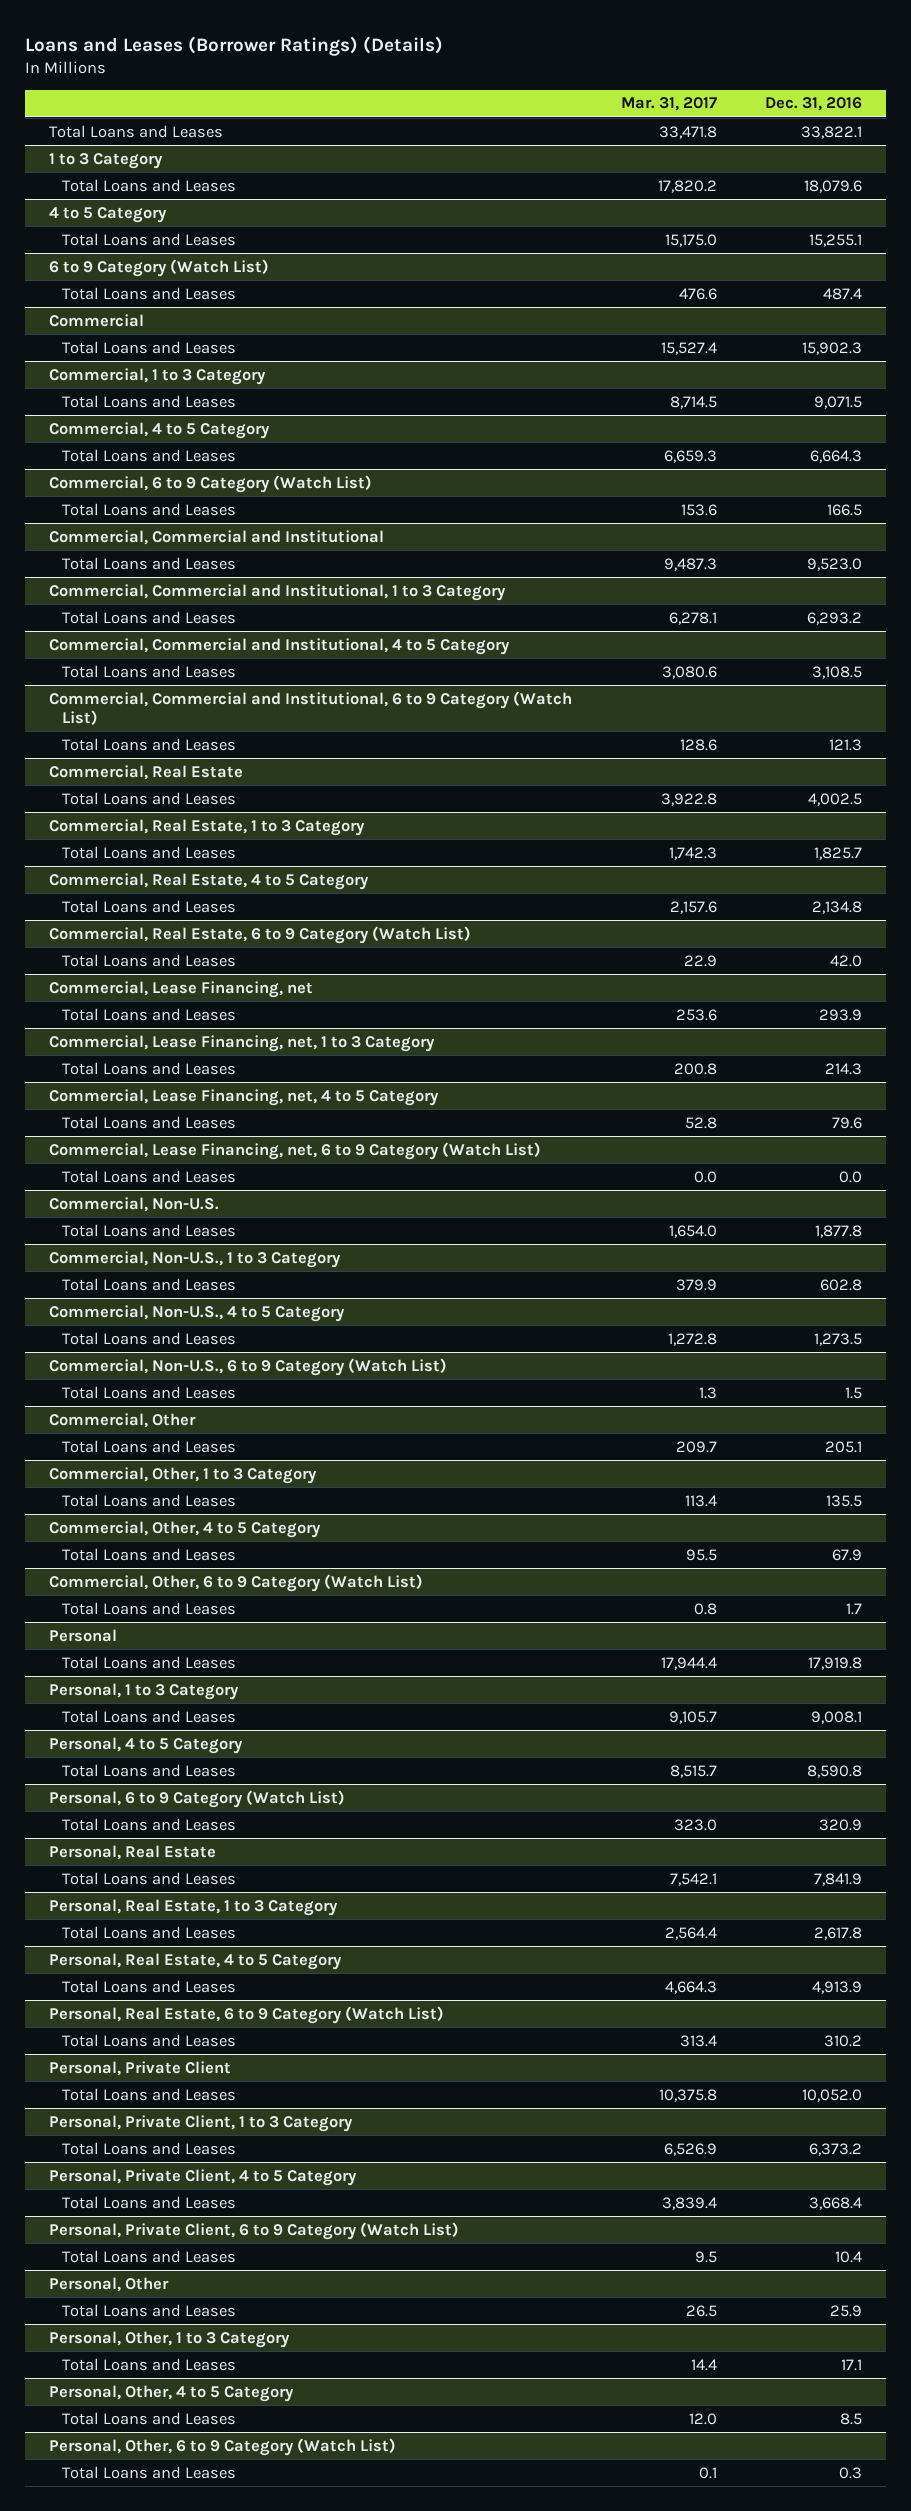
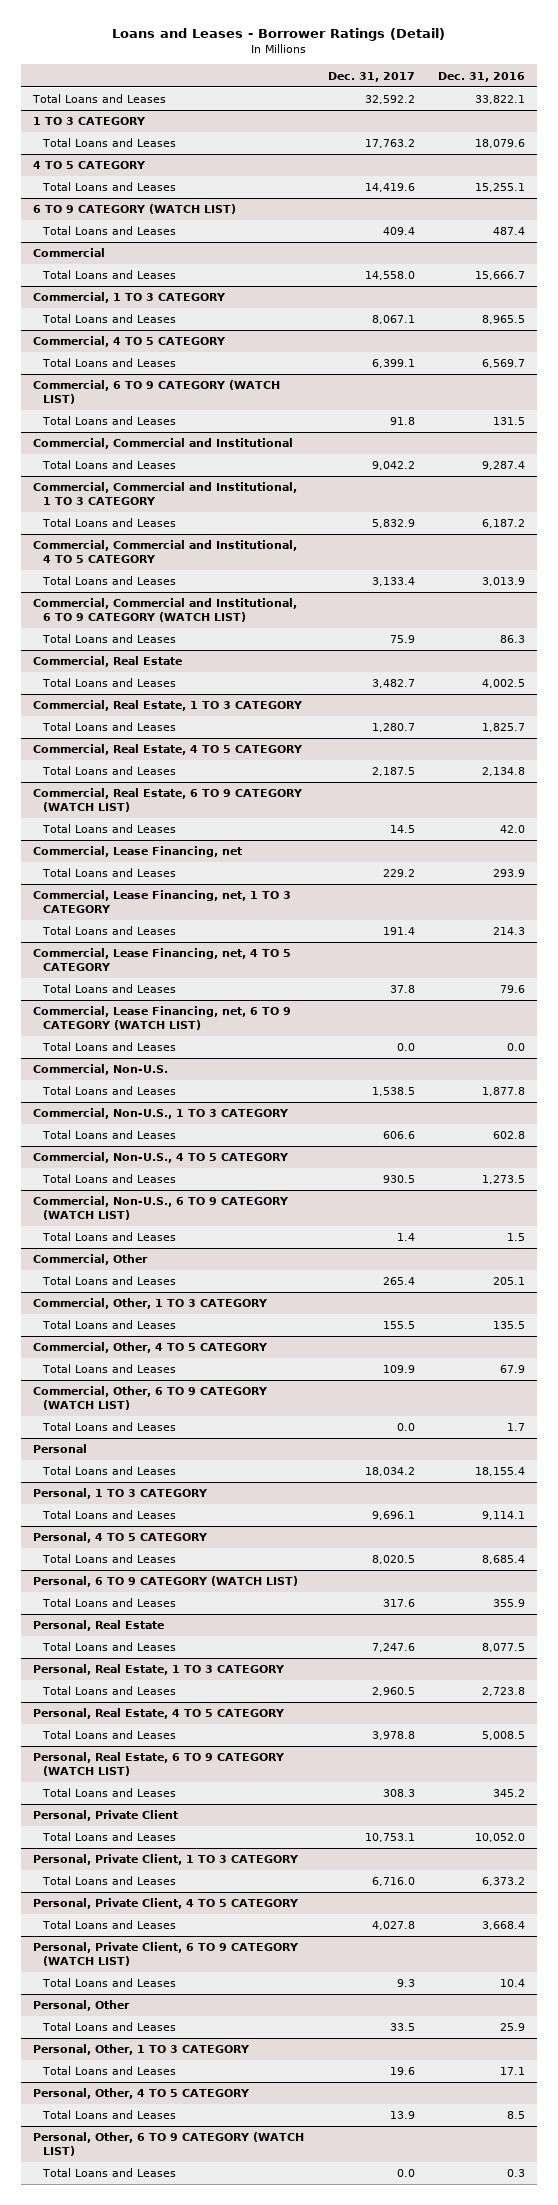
[24,35,443,56] Loans and Leases (Borrower Ratings) (Details) -> [112,28,446,42] Loans and Leases - Borrower Ratings (Detail)
[620,97,717,112] Mar. 31, 2017 -> none
none -> [327,71,415,82] Dec. 31, 2017
[49,152,164,169] 1 to 3 Category -> [33,117,147,126] 1 TO 3 CATEGORY
[49,206,168,223] 4 to 5 Category -> [33,161,147,170] 4 TO 5 CATEGORY
[49,258,270,277] 6 to 9 Category (Watch List) -> [33,204,237,215] 6 TO 9 CATEGORY (WATCH LIST)
[802,341,863,355] 15,902.3 -> [475,271,526,281] 15,666.7
[49,367,267,385] Commercial, 1 to 3 Category -> [33,292,227,304] Commercial, 1 TO 3 CATEGORY
[814,395,863,409] 9,071.5 -> [482,315,526,325] 8,965.5
[49,421,271,439] Commercial, 4 to 5 Category -> [33,336,227,348] Commercial, 4 TO 5 CATEGORY
[810,449,863,463] 6,664.3 -> [482,359,526,369] 6,569.7
[49,474,373,493] Commercial, 6 to 9 Category (Watch List) -> [33,380,281,404] Commercial, 6 TO 9 CATEGORY (WATCH LIST)
[827,503,863,516] 166.5 -> [493,417,526,426] 131.5
[807,557,863,571] 9,523.0 -> [482,461,526,471] 9,287.4
[49,583,507,601] Commercial, Commercial and Institutional, 1 to 3 Category -> [33,482,298,505] Commercial, Commercial and Institutional, 1 TO 3 CATEGORY
[807,611,863,625] 6,293.2 -> [482,519,526,529] 6,187.2
[49,637,511,655] Commercial, Commercial and Institutional, 4 to 5 Category -> [33,540,298,563] Commercial, Commercial and Institutional, 4 TO 5 CATEGORY
[812,665,863,679] 3,108.5 -> [482,577,526,587] 3,013.9
[49,690,573,726] Commercial, Commercial and Institutional, 6 to 9 Category (Watch List) -> [33,598,298,622] Commercial, Commercial and Institutional, 6 TO 9 CATEGORY (WATCH LIST)
[829,738,863,751] 121.3 -> [500,635,526,644] 86.3
[49,818,366,836] Commercial, Real Estate, 1 to 3 Category -> [33,700,304,712] Commercial, Real Estate, 1 TO 3 CATEGORY
[49,872,370,890] Commercial, Real Estate, 4 to 5 Category -> [33,744,304,756] Commercial, Real Estate, 4 TO 5 CATEGORY
[49,925,472,944] Commercial, Real Estate, 6 to 9 Category (Watch List) -> [33,788,304,812] Commercial, Real Estate, 6 TO 9 CATEGORY (WATCH LIST)
[49,1034,436,1052] Commercial, Lease Financing, net, 1 to 3 Category -> [33,890,292,913] Commercial, Lease Financing, net, 1 TO 3 CATEGORY
[49,1088,440,1106] Commercial, Lease Financing, net, 4 to 5 Category -> [33,948,292,971] Commercial, Lease Financing, net, 4 TO 5 CATEGORY
[49,1141,542,1160] Commercial, Lease Financing, net, 6 to 9 Category (Watch List) -> [33,1006,292,1030] Commercial, Lease Financing, net, 6 TO 9 CATEGORY (WATCH LIST)
[49,1250,342,1268] Commercial, Non-U.S., 1 to 3 Category -> [33,1108,290,1120] Commercial, Non-U.S., 1 TO 3 CATEGORY
[49,1304,346,1322] Commercial, Non-U.S., 4 to 5 Category -> [33,1152,290,1164] Commercial, Non-U.S., 4 TO 5 CATEGORY
[49,1357,448,1376] Commercial, Non-U.S., 6 to 9 Category (Watch List) -> [33,1196,290,1220] Commercial, Non-U.S., 6 TO 9 CATEGORY (WATCH LIST)
[49,1466,318,1484] Commercial, Other, 1 to 3 Category -> [33,1298,269,1310] Commercial, Other, 1 TO 3 CATEGORY
[49,1520,322,1538] Commercial, Other, 4 to 5 Category -> [33,1342,269,1354] Commercial, Other, 4 TO 5 CATEGORY
[49,1573,424,1592] Commercial, Other, 6 to 9 Category (Watch List) -> [33,1386,269,1410] Commercial, Other, 6 TO 9 CATEGORY (WATCH LIST)
[808,1656,863,1670] 17,919.8 -> [475,1467,526,1477] 18,155.4
[49,1682,240,1700] Personal, 1 to 3 Category -> [33,1488,209,1500] Personal, 1 TO 3 CATEGORY
[811,1710,863,1724] 9,008.1 -> [482,1511,526,1521] 9,114.1
[49,1736,244,1754] Personal, 4 to 5 Category -> [33,1532,209,1544] Personal, 4 TO 5 CATEGORY
[807,1764,863,1778] 8,590.8 -> [482,1555,526,1565] 8,685.4
[49,1789,346,1808] Personal, 6 to 9 Category (Watch List) -> [33,1576,299,1588] Personal, 6 TO 9 CATEGORY (WATCH LIST)
[819,1818,863,1831] 320.9 -> [493,1599,526,1608] 355.9
[814,1872,863,1886] 7,841.9 -> [482,1643,526,1653] 8,077.5
[49,1898,339,1916] Personal, Real Estate, 1 to 3 Category -> [33,1664,286,1676] Personal, Real Estate, 1 TO 3 CATEGORY
[814,1926,863,1940] 2,617.8 -> [482,1687,526,1697] 2,723.8
[49,1952,343,1970] Personal, Real Estate, 4 to 5 Category -> [33,1708,286,1720] Personal, Real Estate, 4 TO 5 CATEGORY
[812,1980,863,1994] 4,913.9 -> [482,1731,526,1741] 5,008.5
[49,2005,445,2024] Personal, Real Estate, 6 to 9 Category (Watch List) -> [33,1752,286,1776] Personal, Real Estate, 6 TO 9 CATEGORY (WATCH LIST)
[824,2034,863,2047] 310.2 -> [493,1789,526,1798] 345.2
[49,2114,354,2132] Personal, Private Client, 1 to 3 Category -> [33,1854,300,1866] Personal, Private Client, 1 TO 3 CATEGORY
[49,2168,358,2186] Personal, Private Client, 4 to 5 Category -> [33,1898,300,1910] Personal, Private Client, 4 TO 5 CATEGORY
[49,2221,460,2240] Personal, Private Client, 6 to 9 Category (Watch List) -> [33,1942,300,1966] Personal, Private Client, 6 TO 9 CATEGORY (WATCH LIST)
[49,2330,291,2348] Personal, Other, 1 to 3 Category -> [33,2044,251,2056] Personal, Other, 1 TO 3 CATEGORY
[49,2384,295,2402] Personal, Other, 4 to 5 Category -> [33,2088,251,2100] Personal, Other, 4 TO 5 CATEGORY
[49,2437,397,2456] Personal, Other, 6 to 9 Category (Watch List) -> [33,2132,305,2156] Personal, Other, 6 TO 9 CATEGORY (WATCH LIST)

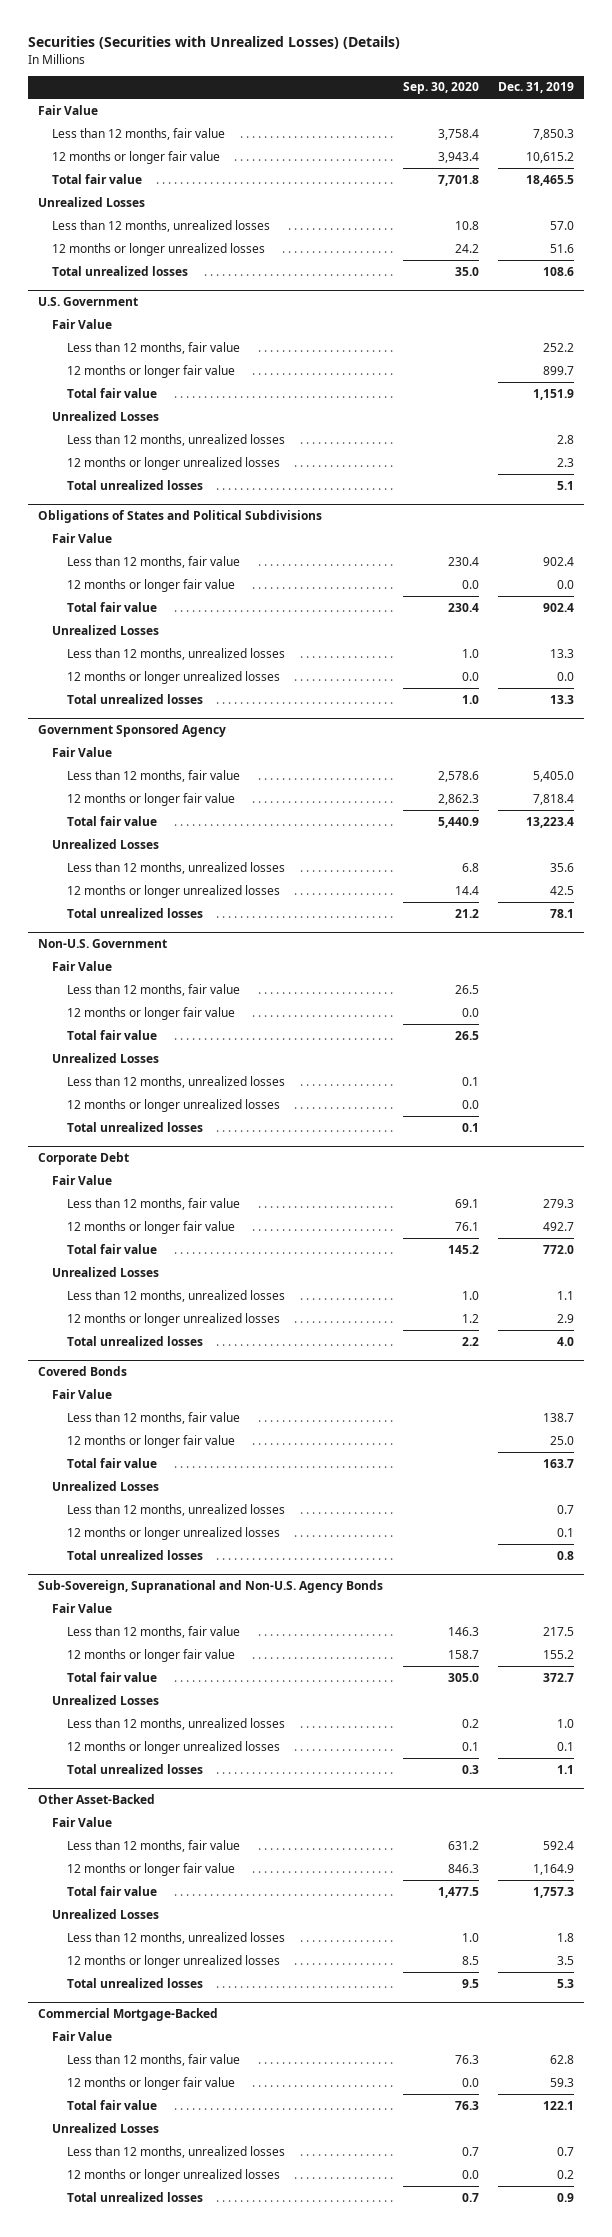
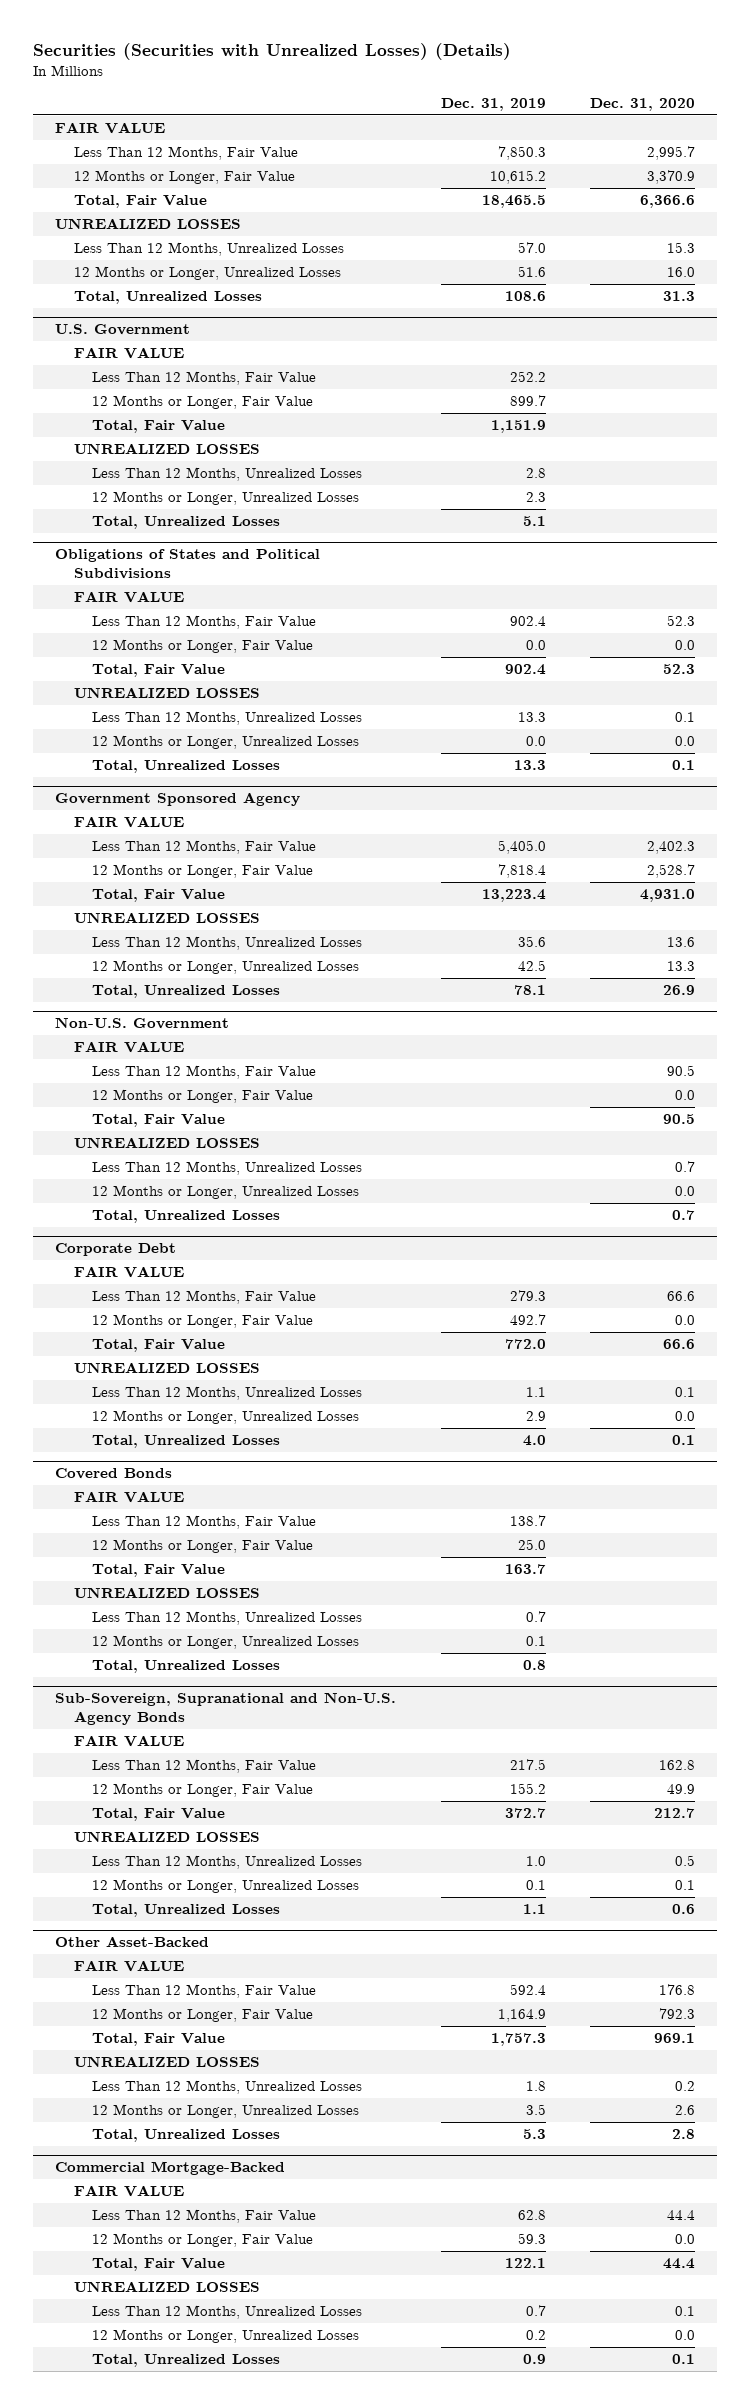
[402,82,479,95] Sep. 30, 2020 -> none
none -> [590,98,696,112] Dec. 31, 2020
[38,104,99,115] Fair Value -> [55,121,166,134] FAIR VALUE
[52,127,226,140] Less than 12 months, fair value -> [73,145,298,160] Less Than 12 Months, Fair Value
[52,150,221,164] 12 months or longer fair value -> [73,169,295,184] 12 Months or Longer, Fair Value
[52,173,143,184] Total fair value -> [73,194,207,208] Total, Fair Value
[38,196,146,207] Unrealized Losses -> [55,217,242,229] UNREALIZED LOSSES
[52,219,271,232] Less than 12 months, unrealized losses -> [73,241,344,256] Less Than 12 Months, Unrealized Losses
[52,242,266,256] 12 months or longer unrealized losses -> [73,265,341,280] 12 Months or Longer, Unrealized Losses
[52,265,189,276] Total unrealized losses -> [73,290,262,304] Total, Unrealized Losses
[52,318,113,329] Fair Value -> [73,346,184,359] FAIR VALUE
[66,341,240,354] Less than 12 months, fair value -> [92,370,317,385] Less Than 12 Months, Fair Value
[66,364,235,378] 12 months or longer fair value -> [92,394,314,409] 12 Months or Longer, Fair Value
[66,387,157,398] Total fair value -> [92,419,226,433] Total, Fair Value
[52,410,160,421] Unrealized Losses -> [73,442,260,454] UNREALIZED LOSSES
[66,433,285,446] Less than 12 months, unrealized losses -> [92,466,363,481] Less Than 12 Months, Unrealized Losses
[66,456,280,470] 12 months or longer unrealized losses -> [92,490,360,505] 12 Months or Longer, Unrealized Losses
[66,479,203,490] Total unrealized losses -> [92,515,281,529] Total, Unrealized Losses
[52,532,113,543] Fair Value -> [73,590,184,603] FAIR VALUE
[66,555,240,568] Less than 12 months, fair value -> [92,614,317,629] Less Than 12 Months, Fair Value
[66,578,235,592] 12 months or longer fair value -> [92,638,314,653] 12 Months or Longer, Fair Value
[66,601,157,612] Total fair value -> [92,663,226,677] Total, Fair Value
[52,624,160,635] Unrealized Losses -> [73,686,260,698] UNREALIZED LOSSES
[66,647,285,660] Less than 12 months, unrealized losses -> [92,710,363,725] Less Than 12 Months, Unrealized Losses
[66,670,280,684] 12 months or longer unrealized losses -> [92,734,360,749] 12 Months or Longer, Unrealized Losses
[66,693,203,704] Total unrealized losses -> [92,759,281,773] Total, Unrealized Losses
[52,746,113,757] Fair Value -> [73,815,184,828] FAIR VALUE
[66,769,240,782] Less than 12 months, fair value -> [92,839,317,854] Less Than 12 Months, Fair Value
[66,792,235,806] 12 months or longer fair value -> [92,863,314,878] 12 Months or Longer, Fair Value
[66,815,157,826] Total fair value -> [92,888,226,902] Total, Fair Value
[52,838,160,849] Unrealized Losses -> [73,911,260,923] UNREALIZED LOSSES
[66,861,285,874] Less than 12 months, unrealized losses -> [92,935,363,950] Less Than 12 Months, Unrealized Losses
[66,884,280,898] 12 months or longer unrealized losses -> [92,959,360,974] 12 Months or Longer, Unrealized Losses
[66,907,203,918] Total unrealized losses -> [92,984,281,998] Total, Unrealized Losses
[52,960,113,971] Fair Value -> [73,1040,184,1053] FAIR VALUE
[66,983,240,996] Less than 12 months, fair value -> [92,1064,317,1079] Less Than 12 Months, Fair Value
[66,1006,235,1020] 12 months or longer fair value -> [92,1088,314,1103] 12 Months or Longer, Fair Value
[66,1029,157,1040] Total fair value -> [92,1113,226,1127] Total, Fair Value
[52,1052,160,1063] Unrealized Losses -> [73,1136,260,1148] UNREALIZED LOSSES
[66,1075,285,1088] Less than 12 months, unrealized losses -> [92,1160,363,1175] Less Than 12 Months, Unrealized Losses
[66,1098,280,1112] 12 months or longer unrealized losses -> [92,1184,360,1199] 12 Months or Longer, Unrealized Losses
[66,1121,203,1132] Total unrealized losses -> [92,1209,281,1223] Total, Unrealized Losses
[52,1174,113,1185] Fair Value -> [73,1265,184,1278] FAIR VALUE
[66,1197,240,1210] Less than 12 months, fair value -> [92,1289,317,1304] Less Than 12 Months, Fair Value
[66,1220,235,1234] 12 months or longer fair value -> [92,1313,314,1328] 12 Months or Longer, Fair Value
[66,1243,157,1254] Total fair value -> [92,1338,226,1352] Total, Fair Value
[52,1266,160,1277] Unrealized Losses -> [73,1361,260,1373] UNREALIZED LOSSES
[66,1289,285,1302] Less than 12 months, unrealized losses -> [92,1385,363,1400] Less Than 12 Months, Unrealized Losses
[66,1312,280,1326] 12 months or longer unrealized losses -> [92,1409,360,1424] 12 Months or Longer, Unrealized Losses
[66,1335,203,1346] Total unrealized losses -> [92,1434,281,1448] Total, Unrealized Losses
[52,1388,113,1399] Fair Value -> [73,1490,184,1503] FAIR VALUE
[66,1411,240,1424] Less than 12 months, fair value -> [92,1514,317,1529] Less Than 12 Months, Fair Value
[66,1434,235,1448] 12 months or longer fair value -> [92,1538,314,1553] 12 Months or Longer, Fair Value
[66,1457,157,1468] Total fair value -> [92,1563,226,1577] Total, Fair Value
[52,1480,160,1491] Unrealized Losses -> [73,1586,260,1598] UNREALIZED LOSSES
[66,1503,285,1516] Less than 12 months, unrealized losses -> [92,1610,363,1625] Less Than 12 Months, Unrealized Losses
[66,1526,280,1540] 12 months or longer unrealized losses -> [92,1634,360,1649] 12 Months or Longer, Unrealized Losses
[66,1549,203,1560] Total unrealized losses -> [92,1659,281,1673] Total, Unrealized Losses
[52,1602,113,1613] Fair Value -> [73,1734,184,1747] FAIR VALUE
[66,1625,240,1638] Less than 12 months, fair value -> [92,1758,317,1773] Less Than 12 Months, Fair Value
[66,1648,235,1662] 12 months or longer fair value -> [92,1782,314,1797] 12 Months or Longer, Fair Value
[66,1671,157,1682] Total fair value -> [92,1807,226,1821] Total, Fair Value
[52,1694,160,1705] Unrealized Losses -> [73,1830,260,1842] UNREALIZED LOSSES
[66,1717,285,1730] Less than 12 months, unrealized losses -> [92,1854,363,1869] Less Than 12 Months, Unrealized Losses
[66,1740,280,1754] 12 months or longer unrealized losses -> [92,1878,360,1893] 12 Months or Longer, Unrealized Losses
[66,1763,203,1774] Total unrealized losses -> [92,1903,281,1917] Total, Unrealized Losses
[52,1816,113,1827] Fair Value -> [73,1959,184,1972] FAIR VALUE
[66,1839,240,1852] Less than 12 months, fair value -> [92,1983,317,1998] Less Than 12 Months, Fair Value
[66,1862,235,1876] 12 months or longer fair value -> [92,2007,314,2022] 12 Months or Longer, Fair Value
[66,1885,157,1896] Total fair value -> [92,2032,226,2046] Total, Fair Value
[52,1908,160,1919] Unrealized Losses -> [73,2055,260,2067] UNREALIZED LOSSES
[66,1931,285,1944] Less than 12 months, unrealized losses -> [92,2079,363,2094] Less Than 12 Months, Unrealized Losses
[66,1954,280,1968] 12 months or longer unrealized losses -> [92,2103,360,2118] 12 Months or Longer, Unrealized Losses
[66,1977,203,1988] Total unrealized losses -> [92,2128,281,2142] Total, Unrealized Losses
[52,2030,113,2041] Fair Value -> [73,2184,184,2197] FAIR VALUE
[66,2053,240,2066] Less than 12 months, fair value -> [92,2208,317,2223] Less Than 12 Months, Fair Value
[66,2076,235,2090] 12 months or longer fair value -> [92,2232,314,2247] 12 Months or Longer, Fair Value
[66,2099,157,2110] Total fair value -> [92,2257,226,2271] Total, Fair Value
[52,2122,160,2133] Unrealized Losses -> [73,2280,260,2292] UNREALIZED LOSSES
[66,2145,285,2158] Less than 12 months, unrealized losses -> [92,2304,363,2319] Less Than 12 Months, Unrealized Losses
[66,2168,280,2182] 12 months or longer unrealized losses -> [92,2328,360,2343] 12 Months or Longer, Unrealized Losses
[66,2191,203,2202] Total unrealized losses -> [92,2353,281,2367] Total, Unrealized Losses

